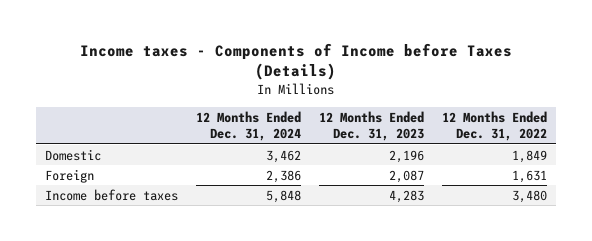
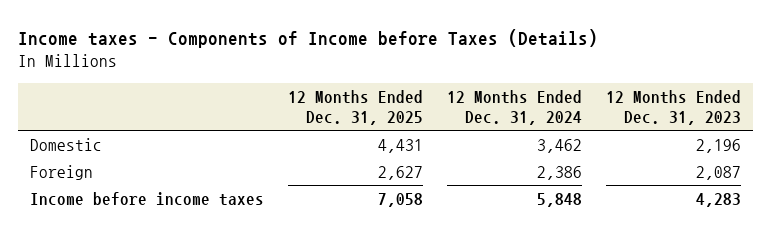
[442,110,548,142] 12 Months Ended Dec. 31, 2022 -> none
none -> [287,89,423,126] 12 Months Ended Dec. 31, 2025
[44,188,178,201] Income before taxes -> [29,191,264,206] Income before income taxes

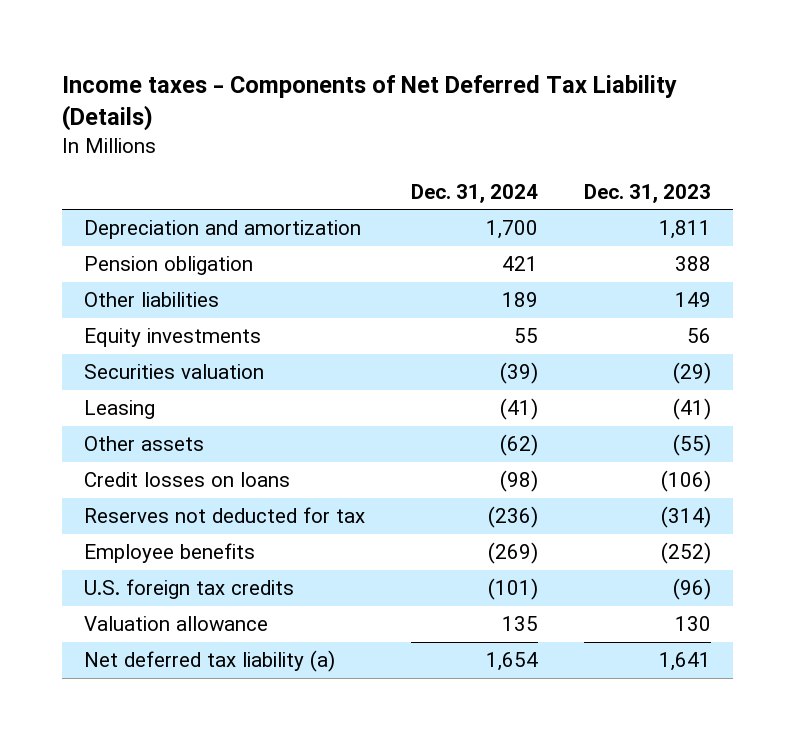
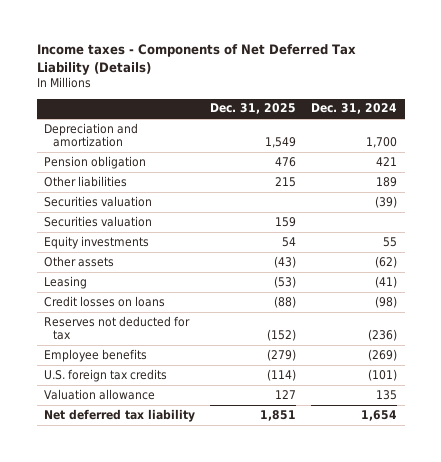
[583,183,711,203] Dec. 31, 2023 -> none
none -> [210,103,297,115] Dec. 31, 2025
none -> [44,215,153,227] Securities valuation
[84,328,262,348] Equity investments -> [44,235,150,249] Equity investments
[84,400,156,420] Leasing -> [44,275,88,289] Leasing
[84,650,336,673] Net deferred tax liability (a) -> [44,408,196,422] Net deferred tax liability

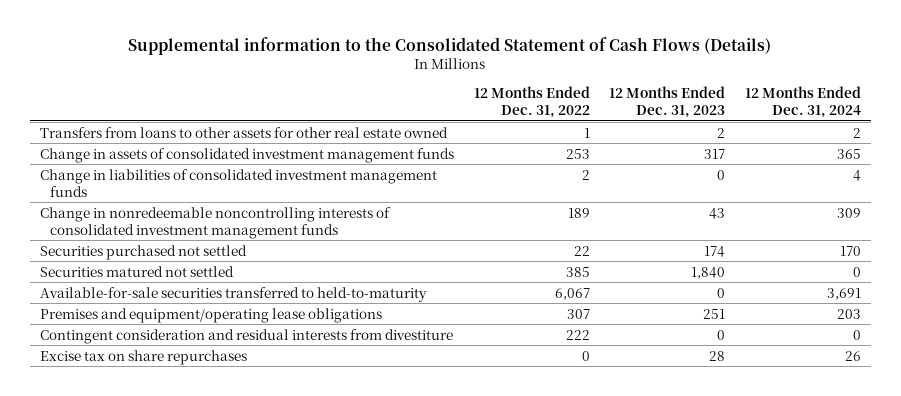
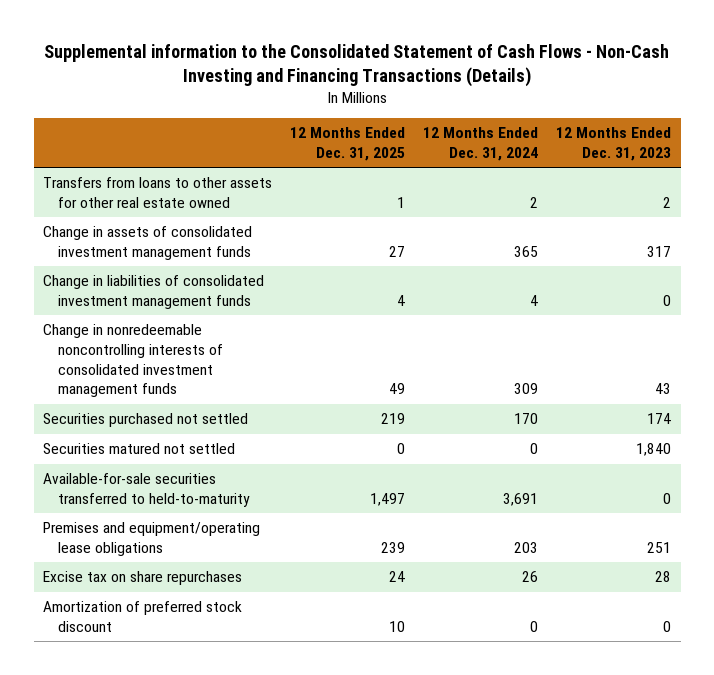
[128,36,772,55] Supplemental information to the Consolidated Statement of Cash Flows (Details) -> [44,43,670,87] Supplemental information to the Consolidated Statement of Cash Flows - Non-Cash Investing and Financing Transactions (Details)
[473,85,590,118] 12 Months Ended Dec. 31, 2022 -> none
none -> [290,127,406,162] 12 Months Ended Dec. 31, 2025
[40,328,454,344] Contingent consideration and residual interests from divestiture -> none
none -> [42,601,242,633] Amortization of preferred stock discount

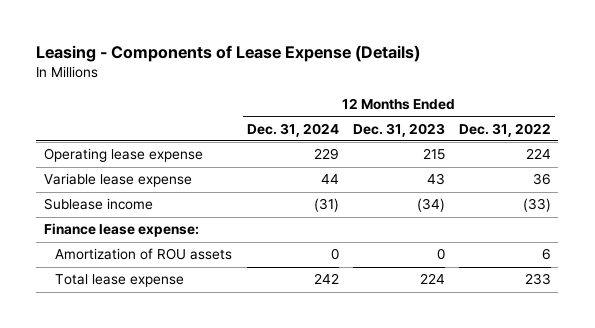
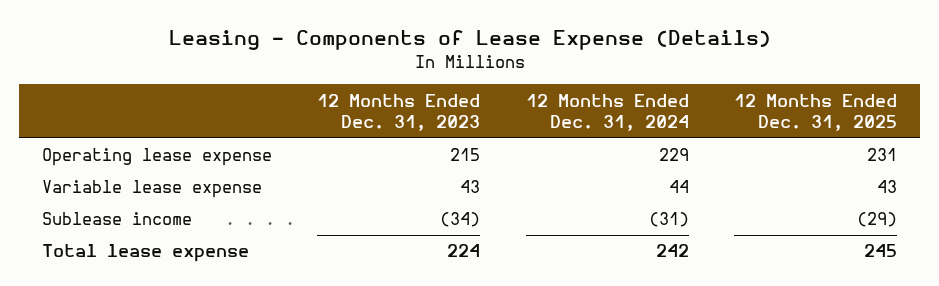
[459,122,552,137] Dec. 31, 2022 -> none
none -> [734,93,898,132] 12 Months Ended Dec. 31, 2025
[43,223,199,238] Finance lease expense: -> none
[55,248,233,261] Amortization of ROU assets -> none

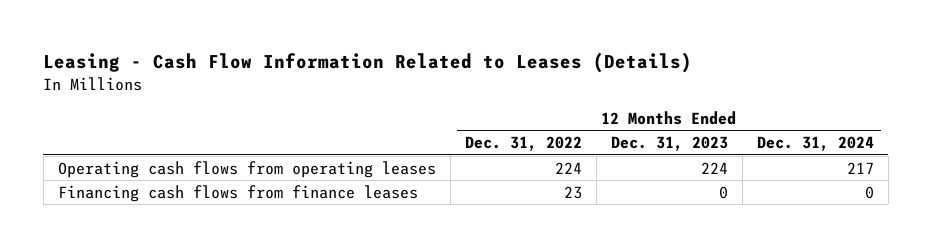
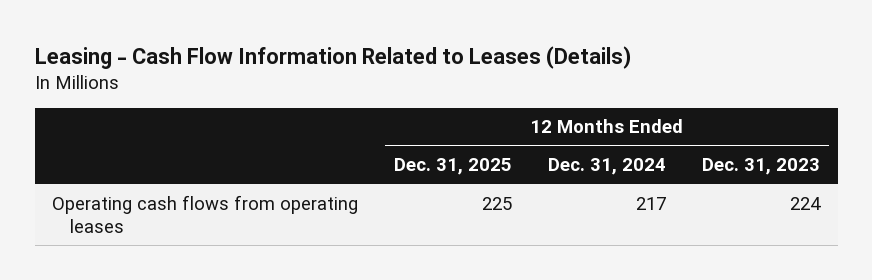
[464,136,582,152] Dec. 31, 2022 -> none
none -> [394,157,513,175] Dec. 31, 2025
[57,184,418,202] Financing cash flows from finance leases -> none

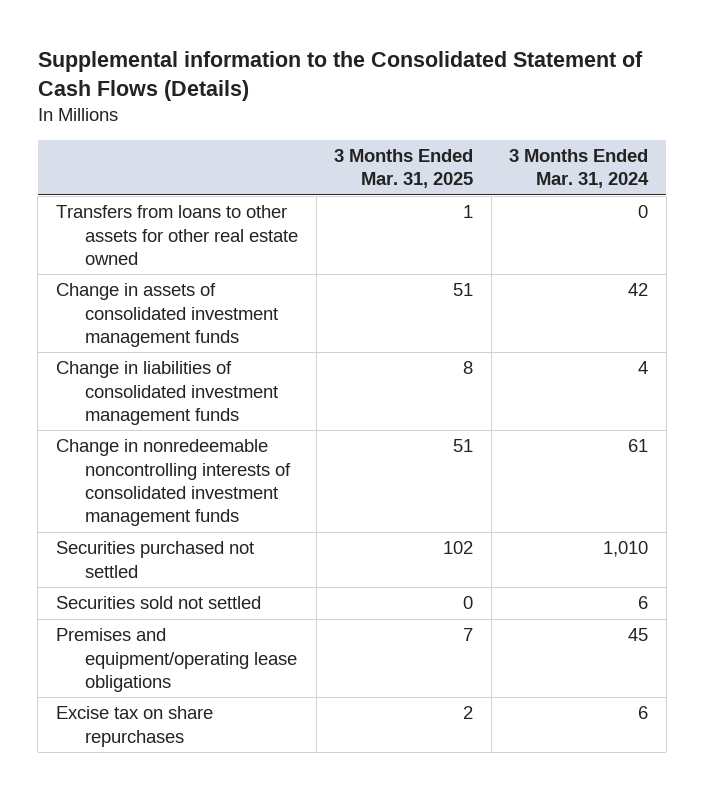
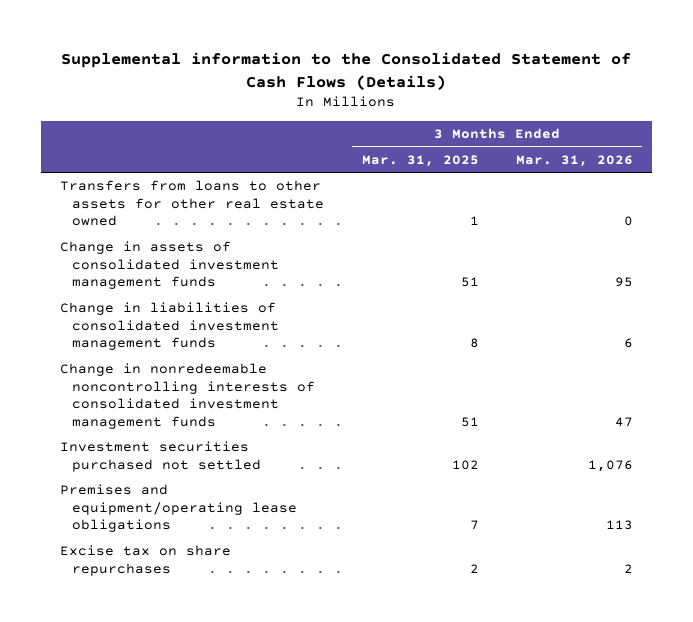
[509,149,650,189] 3 Months Ended Mar. 31, 2024 -> none
none -> [516,154,634,167] Mar. 31, 2026
[55,596,261,610] Securities sold not settled -> none
[55,541,254,578] Securities purchased not settled -> [59,441,262,472] Investment securities purchased not settled

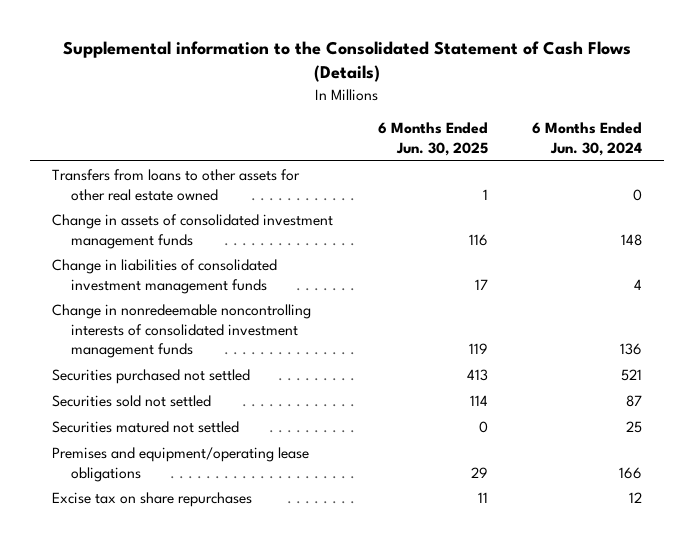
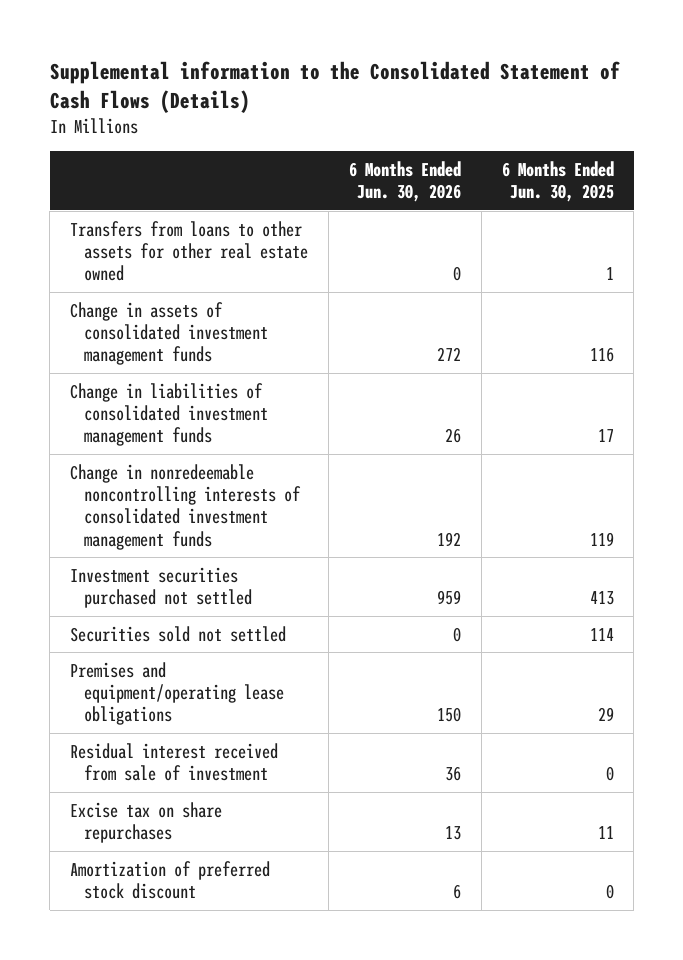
[532,122,643,157] 6 Months Ended Jun. 30, 2024 -> none
none -> [348,161,461,203] 6 Months Ended Jun. 30, 2026
[51,369,250,385] Securities purchased not settled -> [69,566,253,608] Investment securities purchased not settled
[51,421,239,434] Securities matured not settled -> none
none -> [69,742,278,781] Residual interest received from sale of investment
none -> [69,860,270,899] Amortization of preferred stock discount

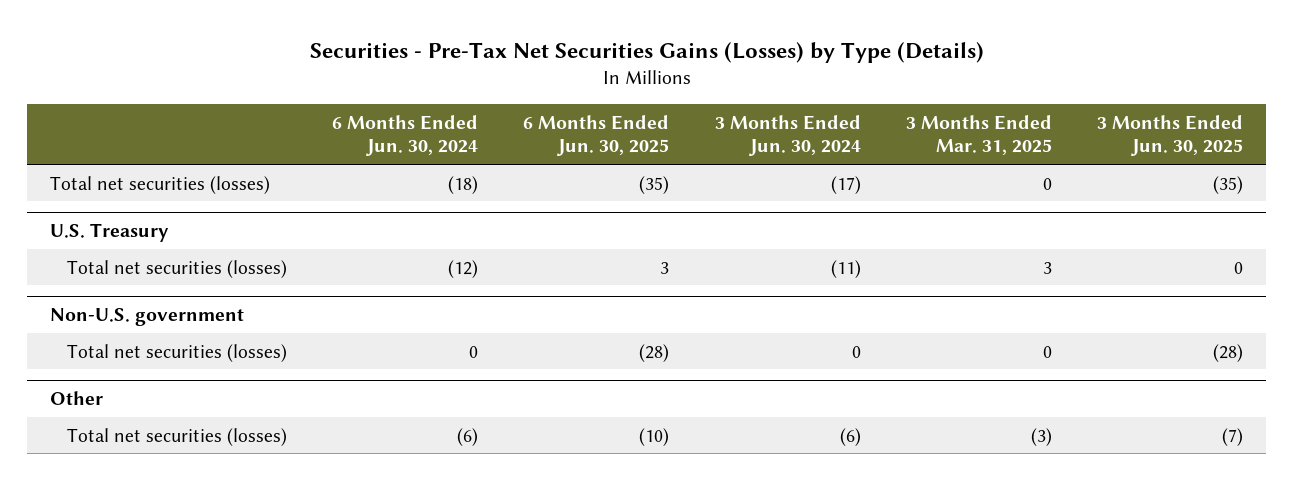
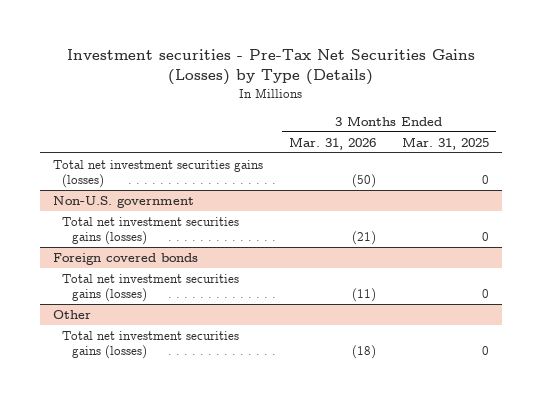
[309,41,984,63] Securities - Pre-Tax Net Securities Gains (Losses) by Type (Details) -> [66,48,475,86] Investment securities - Pre-Tax Net Securities Gains (Losses) by Type (Details)
[331,114,478,157] 6 Months Ended Jun. 30, 2024 -> none
[523,114,670,157] 6 Months Ended Jun. 30, 2025 -> none
[714,114,861,157] 3 Months Ended Jun. 30, 2024 -> none
[1097,114,1244,157] 3 Months Ended Jun. 30, 2025 -> none
none -> [288,136,376,150] Mar. 31, 2026
[50,223,170,243] U.S. Treasury -> none
[66,259,287,278] Total net securities (losses) -> none
[50,175,271,194] Total net securities (losses) -> [52,159,263,189] Total net investment securities gains (losses)
[66,343,287,362] Total net securities (losses) -> [62,216,240,246] Total net investment securities gains (losses)
none -> [52,252,198,265] Foreign covered bonds
none -> [62,273,240,303] Total net investment securities gains (losses)
[66,427,287,446] Total net securities (losses) -> [62,330,240,360] Total net investment securities gains (losses)
[1030,427,1052,446] (3) -> [482,346,490,356] 0

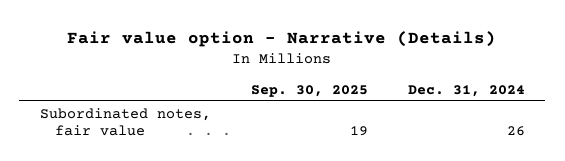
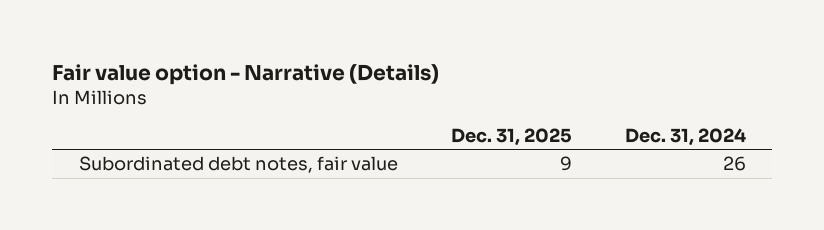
[250,84,368,97] Sep. 30, 2025 -> none
none -> [450,128,572,147] Dec. 31, 2025
[39,107,211,137] Subordinated notes, fair value -> [78,156,398,174] Subordinated debt notes, fair value

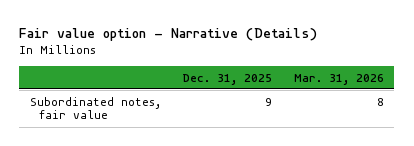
[624,128,746,147] Dec. 31, 2024 -> none
none -> [293,73,384,85] Mar. 31, 2026
[78,156,398,174] Subordinated debt notes, fair value -> [29,96,161,120] Subordinated notes, fair value

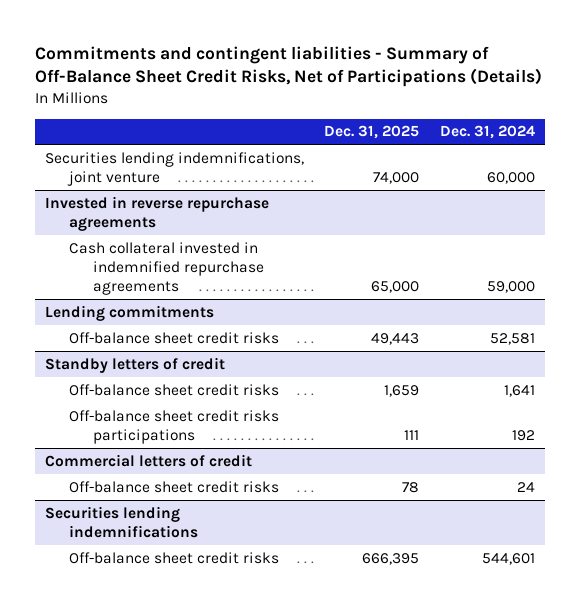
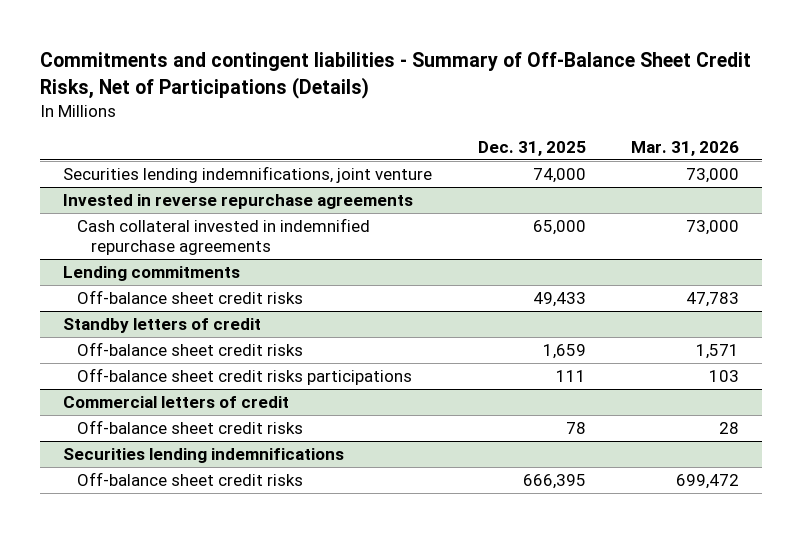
[439,125,535,140] Dec. 31, 2024 -> none
none -> [631,140,740,156] Mar. 31, 2026
[371,332,420,345] 49,443 -> [532,291,586,307] 49,433

